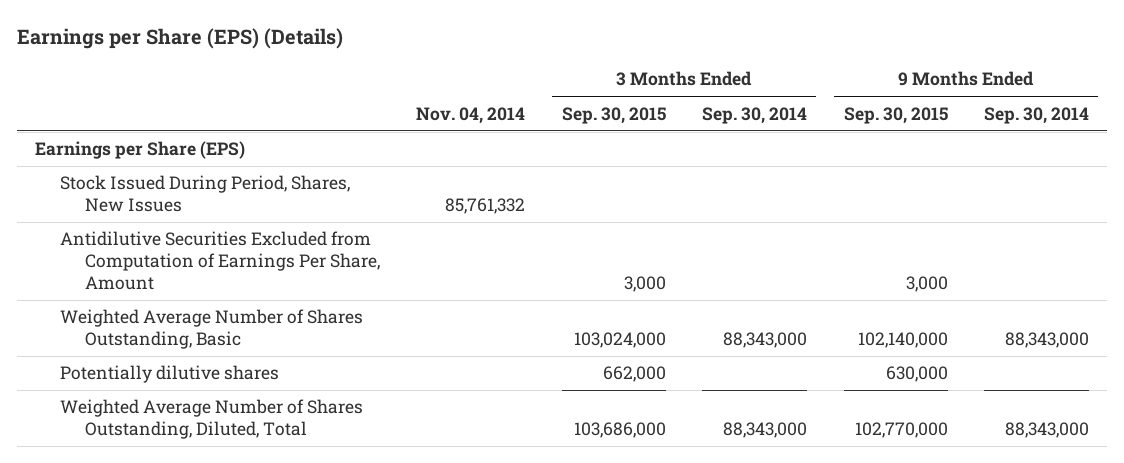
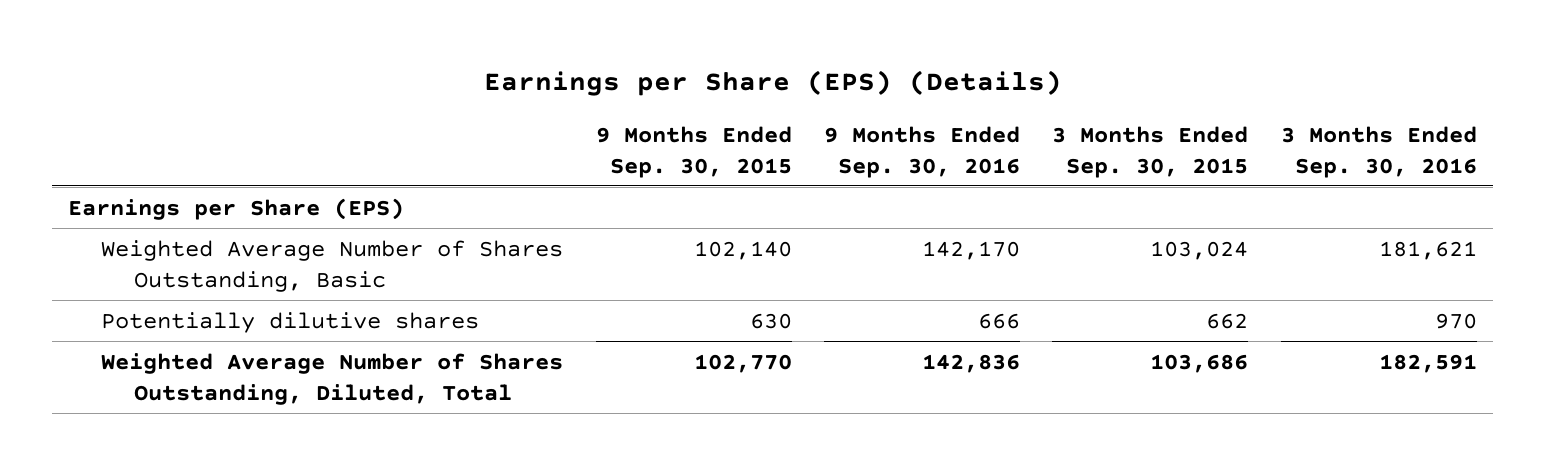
[416,106,526,124] Nov. 04, 2014 -> none
[702,106,808,124] Sep. 30, 2014 -> none
[984,106,1090,124] Sep. 30, 2014 -> none
none -> [824,125,1021,178] 9 Months Ended Sep. 30, 2016
none -> [1280,125,1477,178] 3 Months Ended Sep. 30, 2016
[59,175,350,213] Stock Issued During Period, Shares, New Issues -> none
[59,231,380,291] Antidilutive Securities Excluded from Computation of Earnings Per Share, Amount -> none
[573,332,666,349] 103,024,000 -> [1150,240,1249,260] 103,024
[857,332,948,349] 102,140,000 -> [693,240,792,260] 102,140
[602,366,666,383] 662,000 -> [1206,312,1249,329] 662
[885,366,948,383] 630,000 -> [749,312,792,329] 630
[573,422,666,439] 103,686,000 -> [1150,353,1249,373] 103,686
[854,422,948,439] 102,770,000 -> [693,353,792,373] 102,770

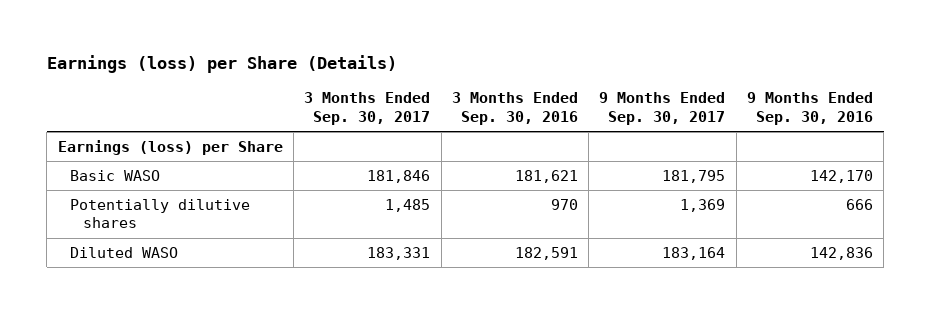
[483,69,1062,96] Earnings per Share (EPS) (Details) -> [46,55,397,74] Earnings (loss) per Share (Details)
[595,125,792,178] 9 Months Ended Sep. 30, 2015 -> none
[1052,125,1249,178] 3 Months Ended Sep. 30, 2015 -> none
none -> [304,92,431,125] 3 Months Ended Sep. 30, 2017
none -> [599,92,726,125] 9 Months Ended Sep. 30, 2017
[68,197,405,220] Earnings per Share (EPS) -> [57,139,283,155] Earnings (loss) per Share
[101,239,564,292] Weighted Average Number of Shares Outstanding, Basic -> [70,169,161,181] Basic WASO
[101,352,564,405] Weighted Average Number of Shares Outstanding, Diluted, Total -> [70,246,179,258] Diluted WASO

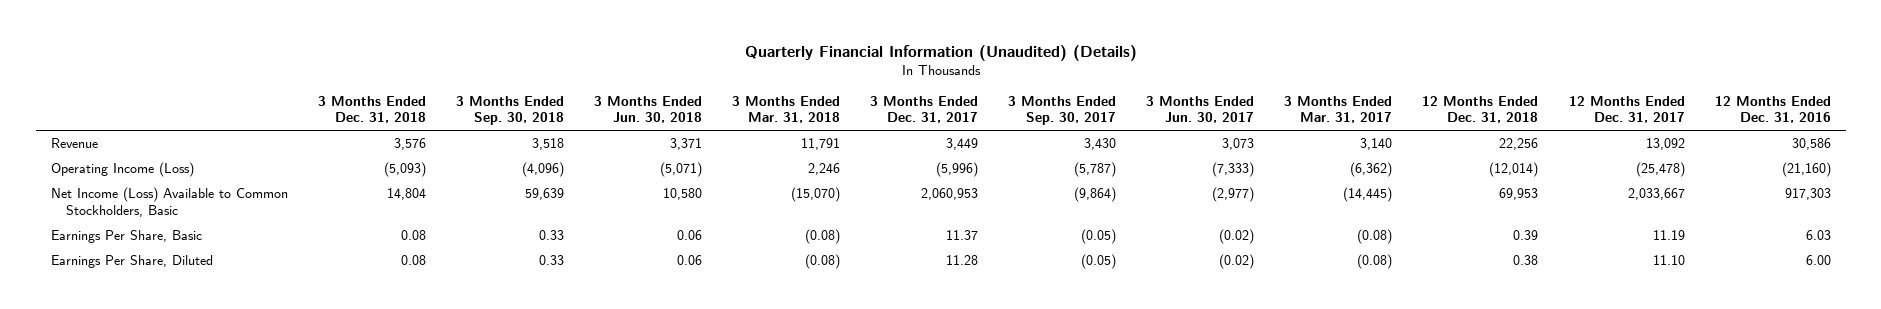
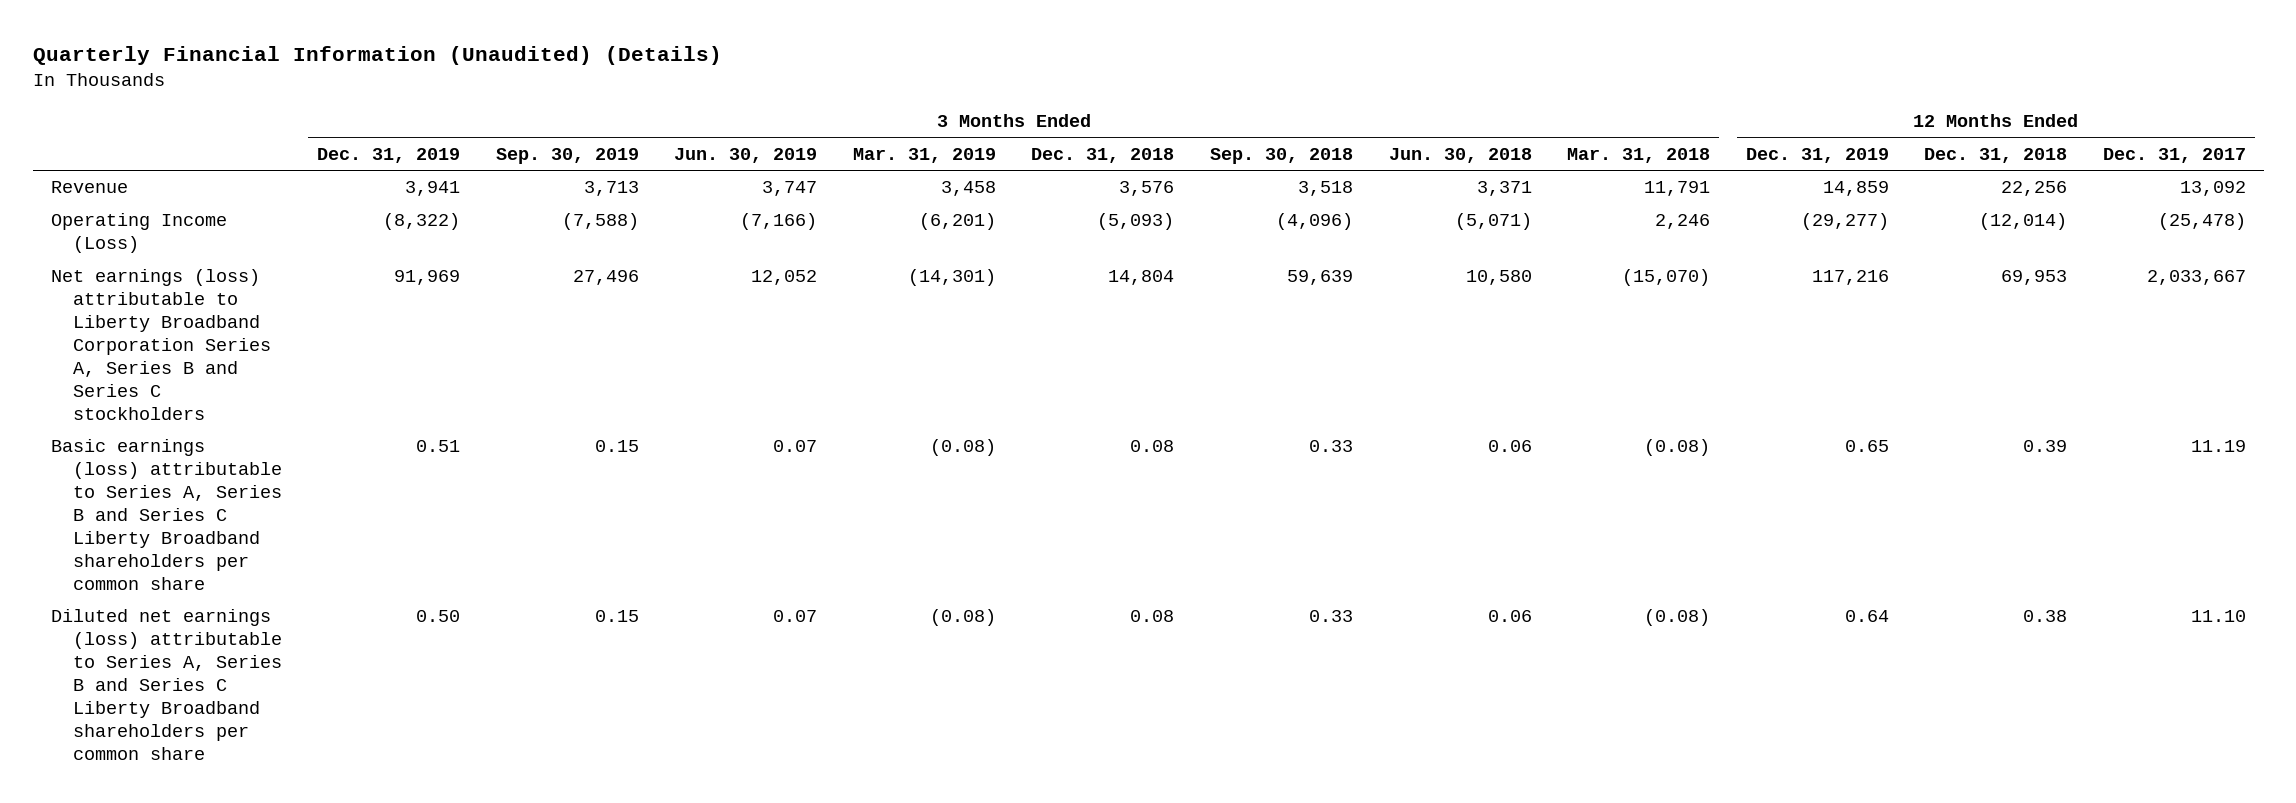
[870,95,979,124] 3 Months Ended Dec. 31, 2017 -> none
[1008,95,1117,126] 3 Months Ended Sep. 30, 2017 -> none
[1146,95,1255,124] 3 Months Ended Jun. 30, 2017 -> none
[1284,95,1393,124] 3 Months Ended Mar. 31, 2017 -> none
[1714,95,1831,124] 12 Months Ended Dec. 31, 2016 -> none
none -> [317,147,461,163] Dec. 31, 2019
none -> [495,147,639,164] Sep. 30, 2019
none -> [674,147,818,163] Jun. 30, 2019
none -> [852,147,996,163] Mar. 31, 2019
none -> [1745,147,1889,163] Dec. 31, 2019
[50,187,288,217] Net Income (Loss) Available to Common Stockholders, Basic -> [50,269,271,420] Net earnings (loss) attributable to Liberty Broadband Corporation Series A, Series B and Series C stockholders
[50,230,202,244] Earnings Per Share, Basic -> [50,439,282,590] Basic earnings (loss) attributable to Series A, Series B and Series C Liberty Broadband shareholders per common share
[50,255,213,269] Earnings Per Share, Diluted -> [50,609,282,760] Diluted net earnings (loss) attributable to Series A, Series B and Series C Liberty Broadband shareholders per common share

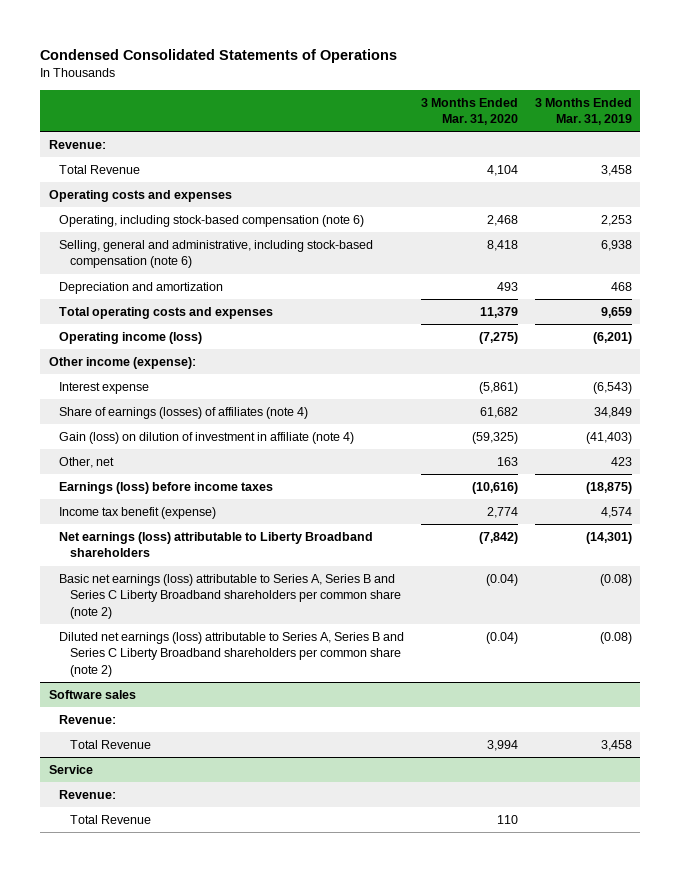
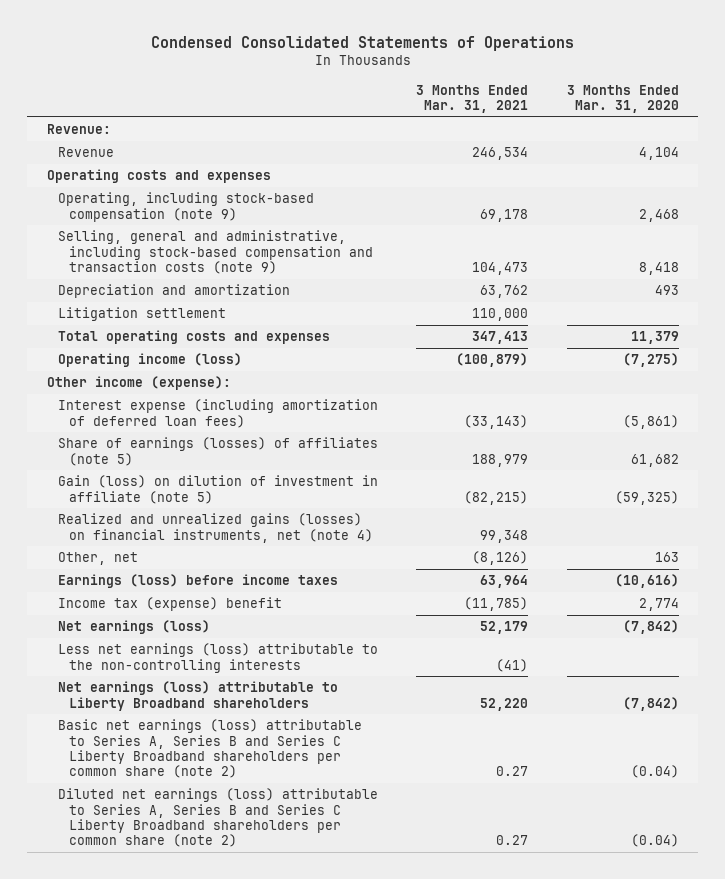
[534,97,632,125] 3 Months Ended Mar. 31, 2019 -> none
none -> [416,84,529,113] 3 Months Ended Mar. 31, 2021
[59,165,141,175] Total Revenue -> [57,147,114,158] Revenue
[59,215,365,228] Operating, including stock-based compensation (note 6) -> [57,192,314,222] Operating, including stock-based compensation (note 9)
[59,240,374,269] Selling, general and administrative, including stock-based compensation (note 6) -> [57,230,373,274] Selling, general and administrative, including stock-based compensation and transaction costs (note 9)
none -> [57,307,226,322] Litigation settlement
[59,382,150,395] Interest expense -> [57,399,378,428] Interest expense (including amortization of deferred loan fees)
[59,407,309,420] Share of earnings (losses) of affiliates (note 4) -> [57,437,378,466] Share of earnings (losses) of affiliates (note 5)
[59,432,355,445] Gain (loss) on dilution of investment in affiliate (note 4) -> [57,475,378,504] Gain (loss) on dilution of investment in affiliate (note 5)
none -> [57,513,373,543] Realized and unrealized gains (losses) on financial instruments, net (note 4)
[59,507,217,520] Income tax benefit (expense) -> [57,597,282,612] Income tax (expense) benefit
none -> [57,620,210,635] Net earnings (loss)
none -> [57,643,378,673] Less net earnings (loss) attributable to the non-controlling interests
[48,690,136,700] Software sales -> none
[59,715,117,725] Revenue: -> none
[69,740,151,750] Total Revenue -> none
[48,765,93,775] Service -> none
[59,790,117,800] Revenue: -> none
[69,815,151,825] Total Revenue -> none

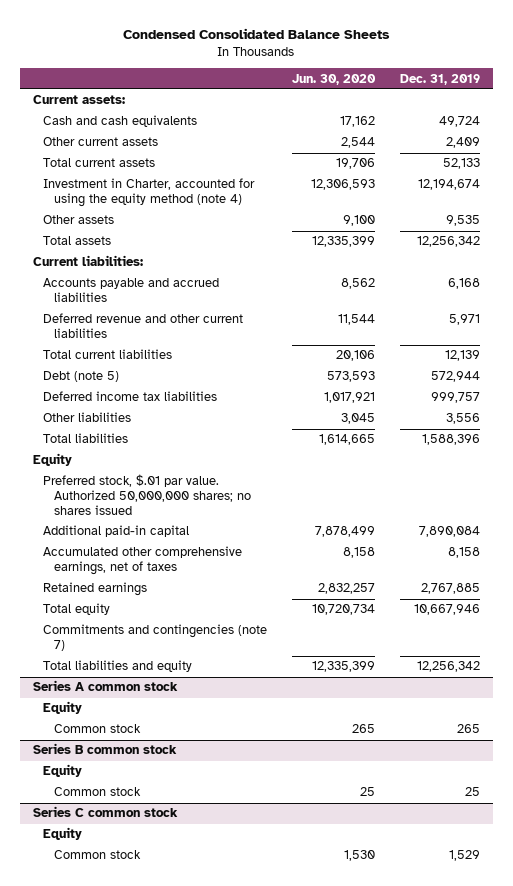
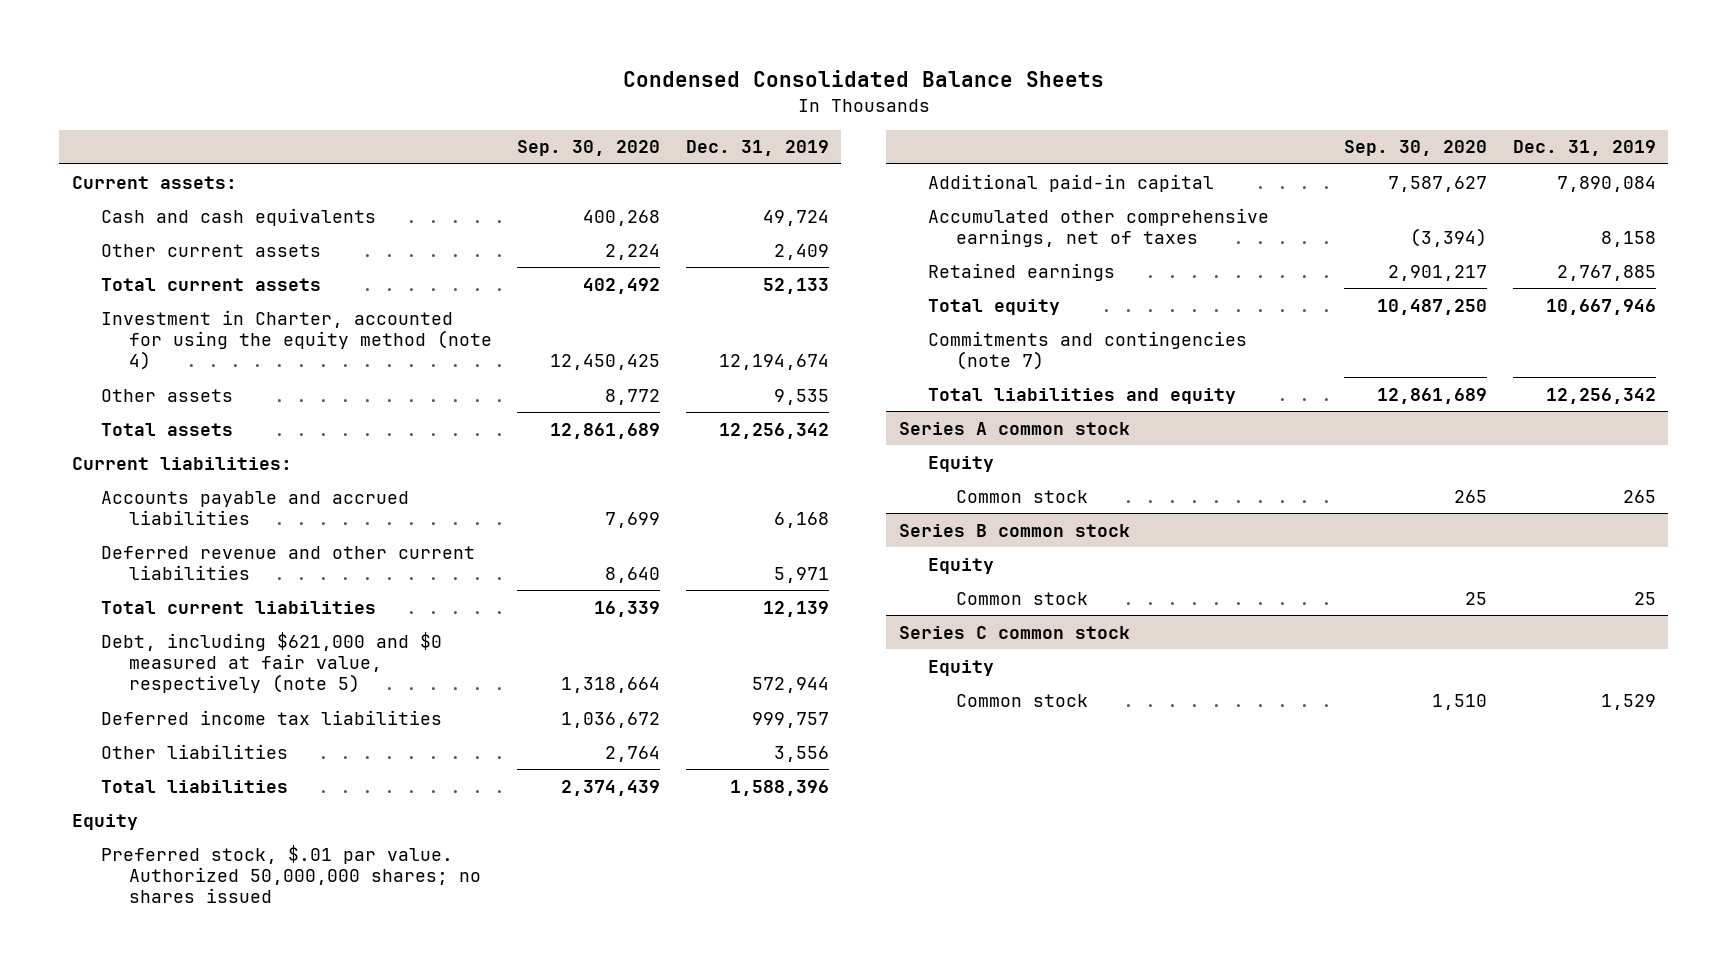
[292,73,377,85] Jun. 30, 2020 -> none
none -> [517,140,661,157] Sep. 30, 2020
[43,371,120,383] Debt (note 5) -> [100,631,442,694] Debt, including $621,000 and $0 measured at fair value, respectively (note 5)

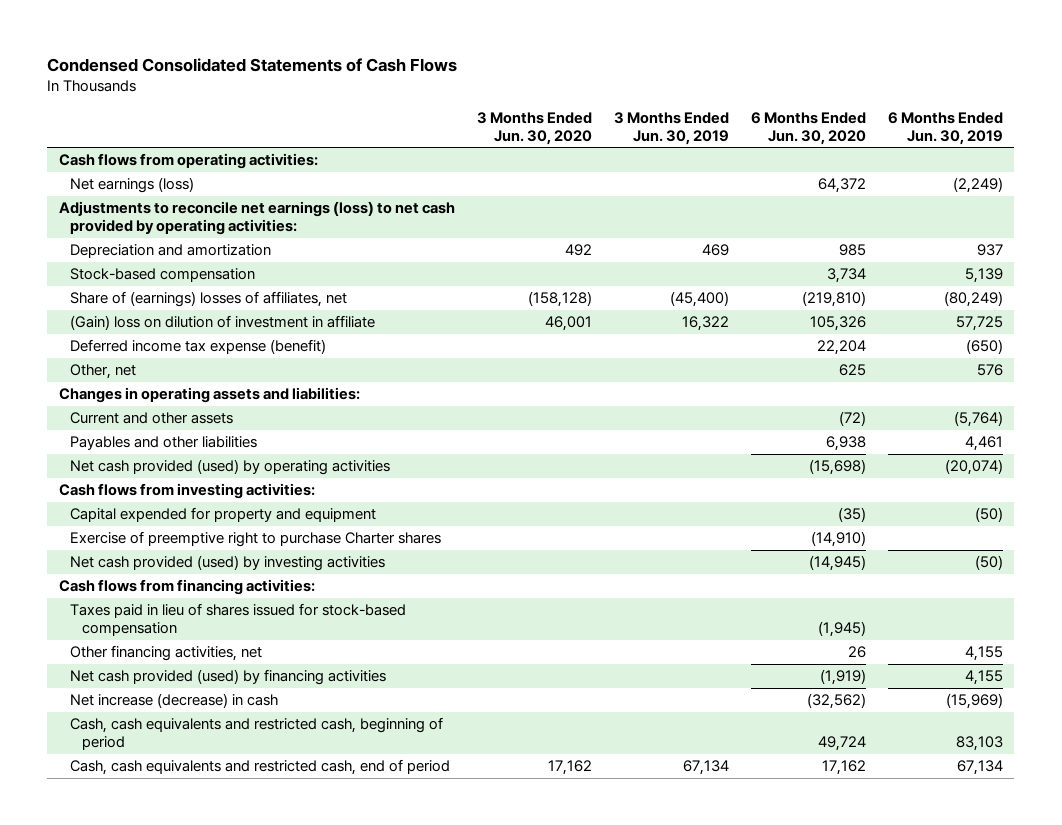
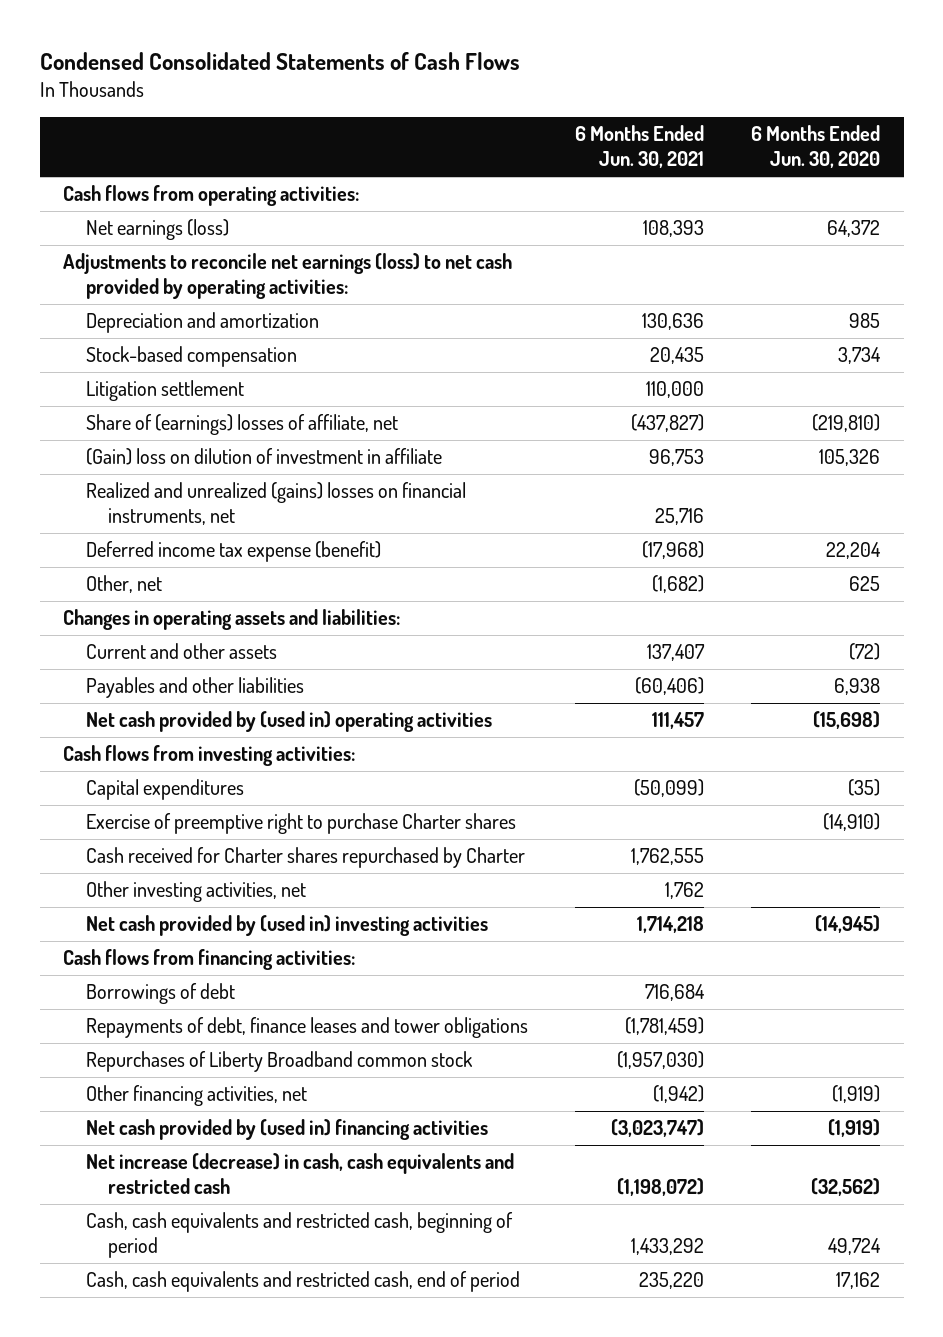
[476,111,592,146] 3 Months Ended Jun. 30, 2020 -> none
[613,111,729,146] 3 Months Ended Jun. 30, 2019 -> none
[888,111,1004,146] 6 Months Ended Jun. 30, 2019 -> none
none -> [574,125,704,169] 6 Months Ended Jun. 30, 2021
none -> [85,380,244,402] Litigation settlement
[70,291,348,308] Share of (earnings) losses of affiliates, net -> [85,414,398,436] Share of (earnings) losses of affiliate, net
none -> [85,482,466,526] Realized and unrealized (gains) losses on financial instruments, net
[70,459,391,476] Net cash provided (used) by operating activities -> [85,711,492,733] Net cash provided by (used in) operating activities
[70,507,377,523] Capital expended for property and equipment -> [85,779,244,801] Capital expenditures
none -> [85,847,525,869] Cash received for Charter shares repurchased by Charter
none -> [85,881,306,903] Other investing activities, net
[70,555,386,572] Net cash provided (used) by investing activities -> [85,915,488,937] Net cash provided by (used in) investing activities
[70,603,407,637] Taxes paid in lieu of shares issued for stock-based compensation -> none
none -> [85,983,235,1005] Borrowings of debt
none -> [85,1017,528,1039] Repayments of debt, finance leases and tower obligations
none -> [85,1051,473,1073] Repurchases of Liberty Broadband common stock
[847,646,866,659] 26 -> [831,1085,880,1104] (1,919)
[70,669,387,686] Net cash provided (used) by financing activities -> [85,1119,488,1141] Net cash provided by (used in) financing activities
[70,693,279,709] Net increase (decrease) in cash -> [85,1153,514,1195] Net increase (decrease) in cash, cash equivalents and restricted cash

